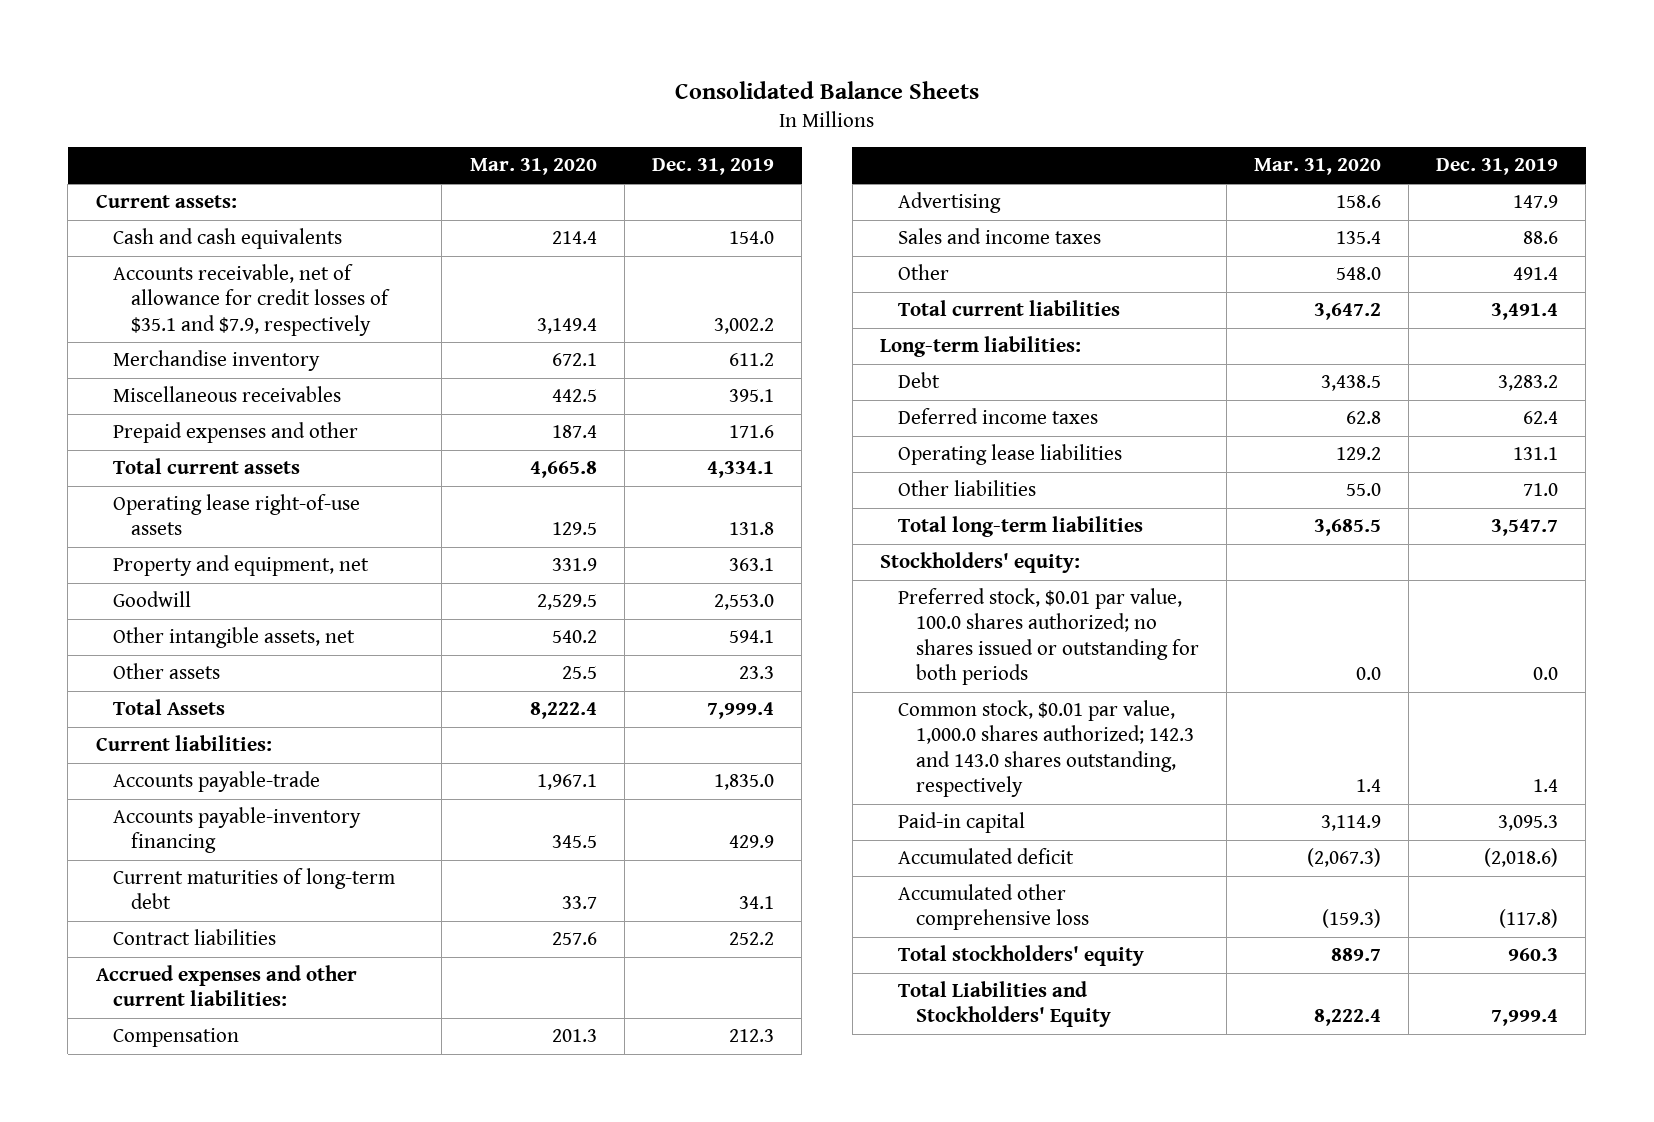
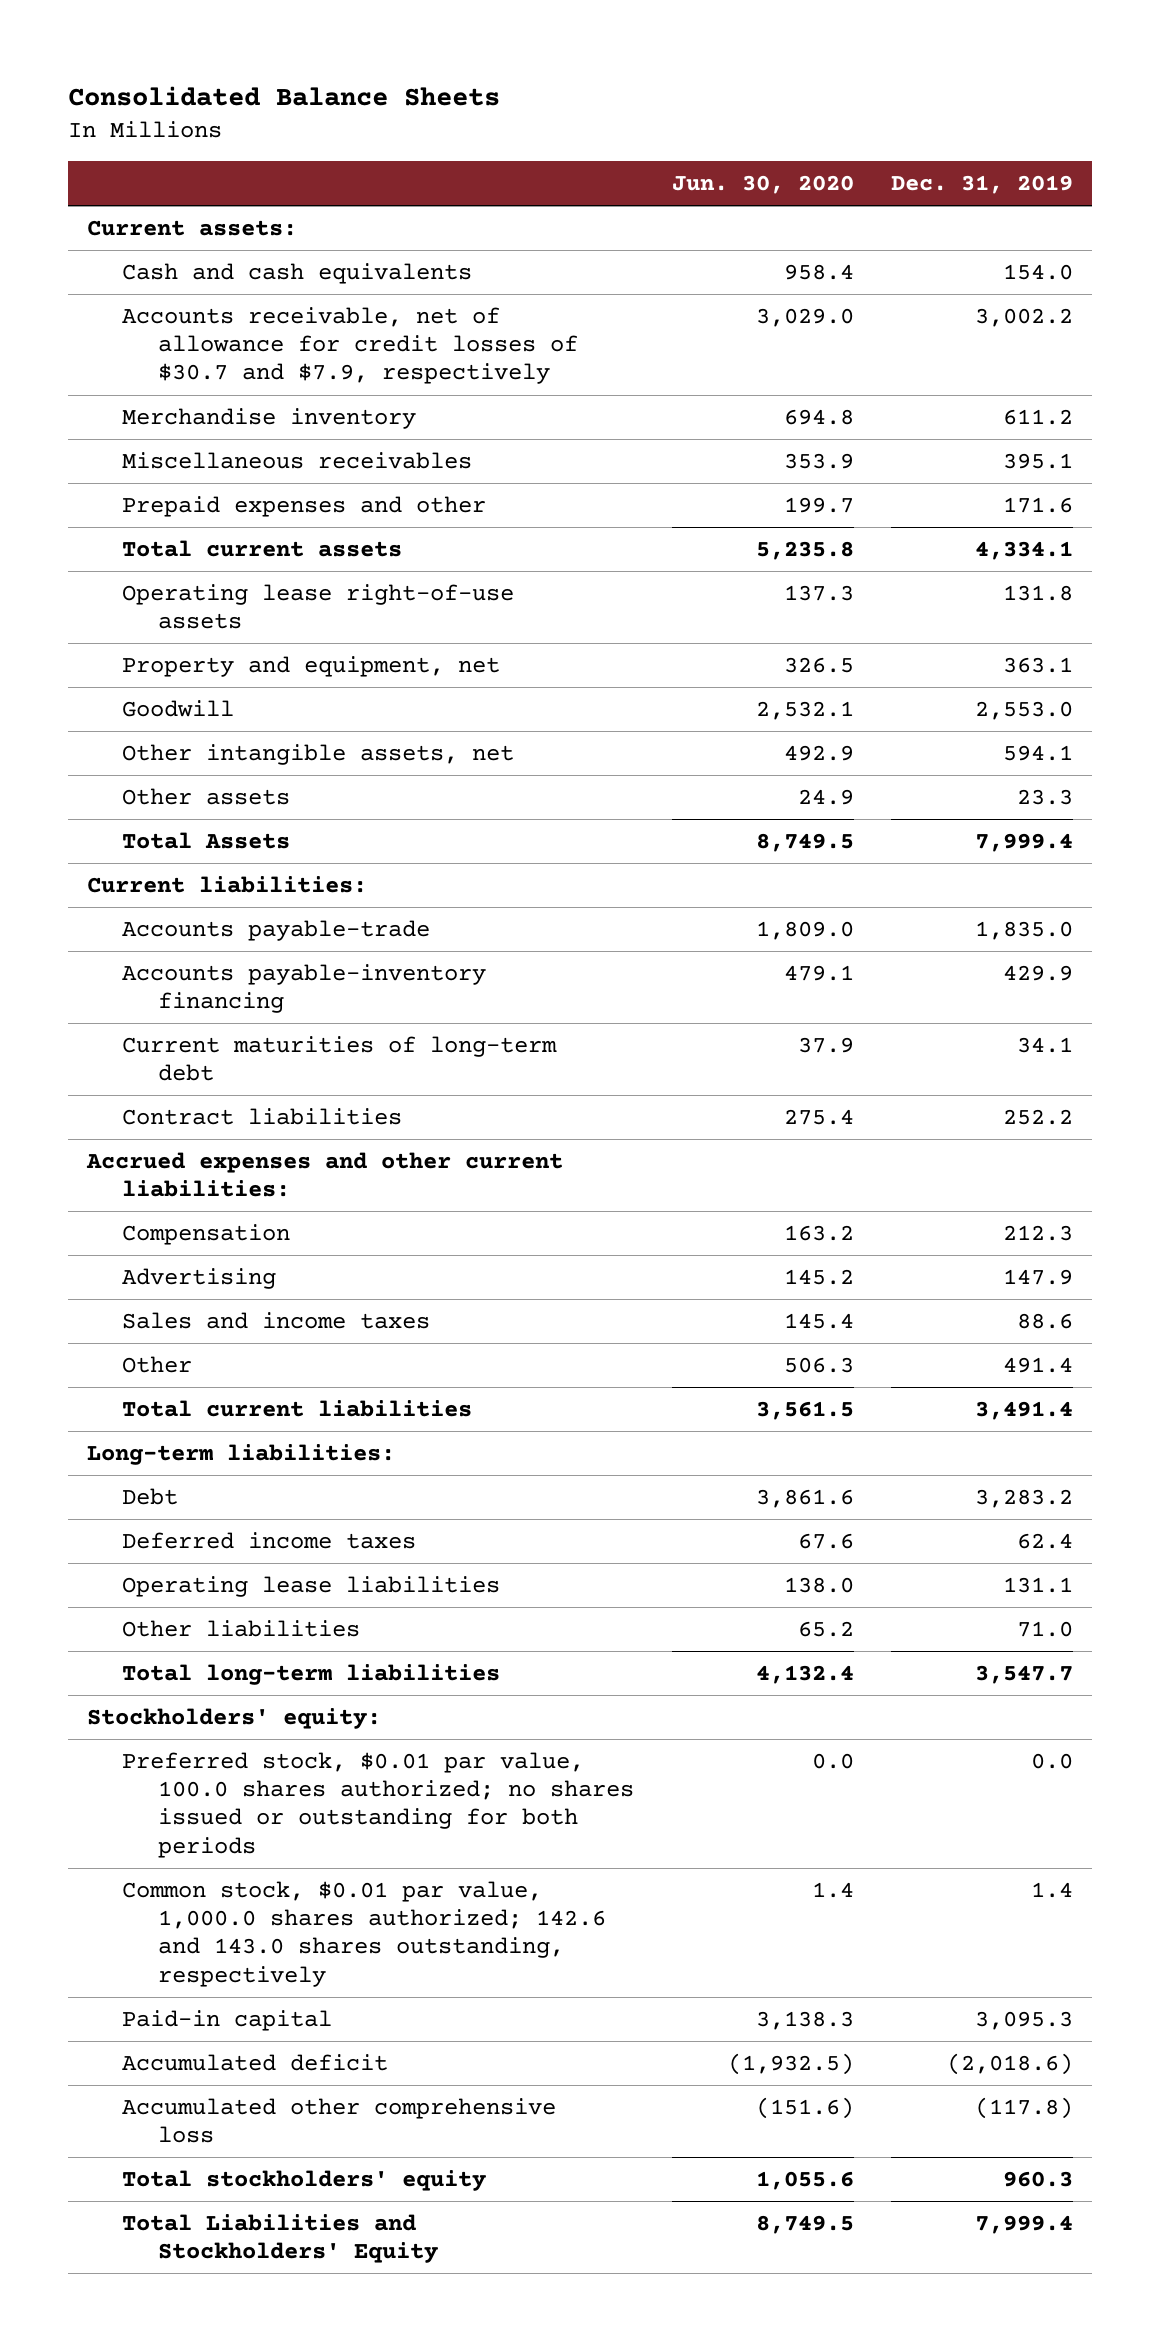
[469,158,597,176] Mar. 31, 2020 -> none
none -> [671,175,854,195] Jun. 30, 2020
[113,264,391,336] Accounts receivable, net of allowance for credit losses of $35.1 and $7.9, respectively -> [122,307,578,385] Accounts receivable, net of allowance for credit losses of $30.7 and $7.9, respectively
[897,700,1194,797] Common stock, $0.01 par value, 1,000.0 shares authorized; 142.3 and 143.0 shares outstanding, respectively -> [122,1881,606,1987] Common stock, $0.01 par value, 1,000.0 shares authorized; 142.6 and 143.0 shares outstanding, respectively

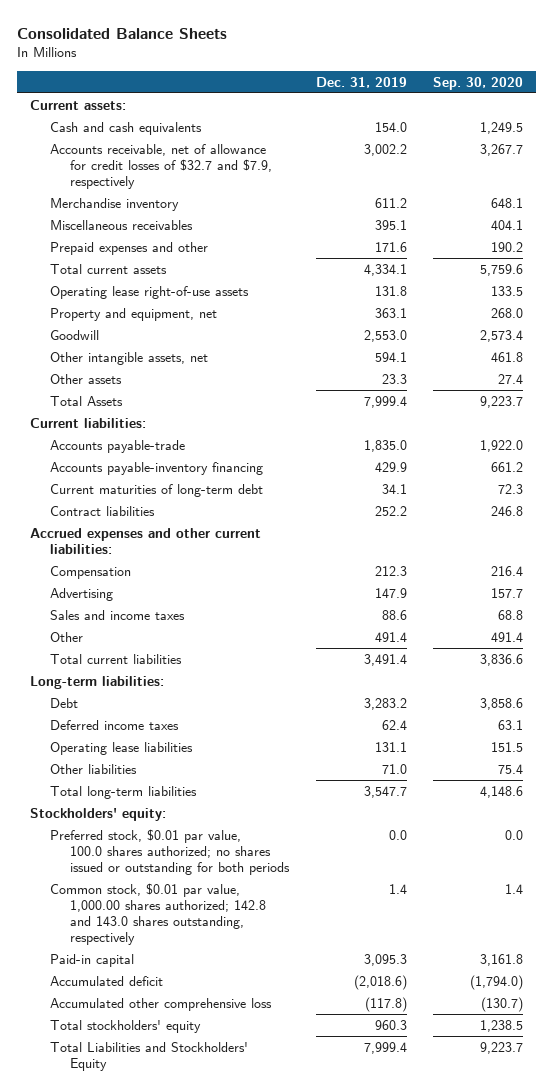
[671,175,854,195] Jun. 30, 2020 -> none
none -> [433,76,524,90] Sep. 30, 2020
[122,307,578,385] Accounts receivable, net of allowance for credit losses of $30.7 and $7.9, respectively -> [50,143,273,190] Accounts receivable, net of allowance for credit losses of $32.7 and $7.9, respectively
[122,1881,606,1987] Common stock, $0.01 par value, 1,000.0 shares authorized; 142.6 and 143.0 shares outstanding, respectively -> [50,882,267,946] Common stock, $0.01 par value, 1,000.00 shares authorized; 142.8 and 143.0 shares outstanding, respectively

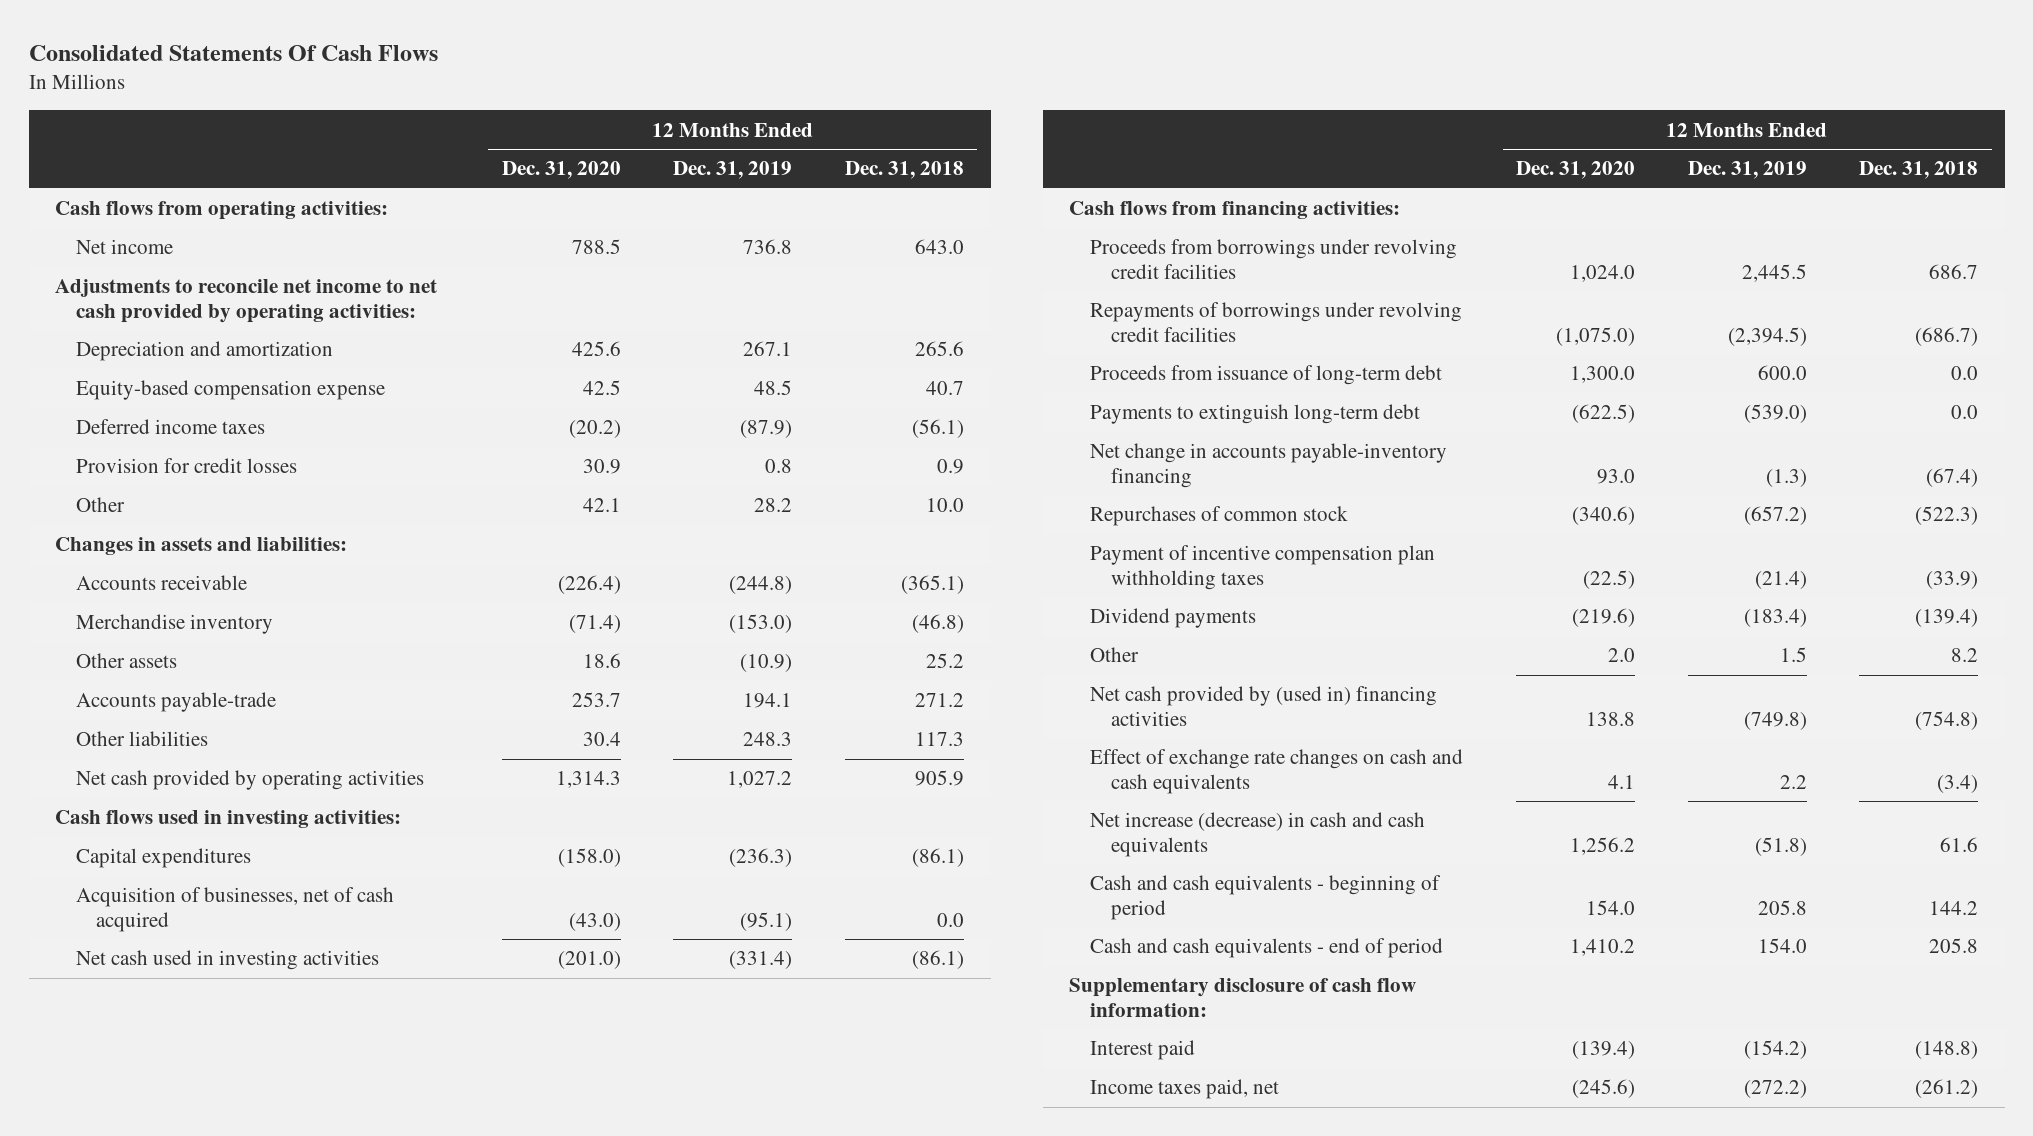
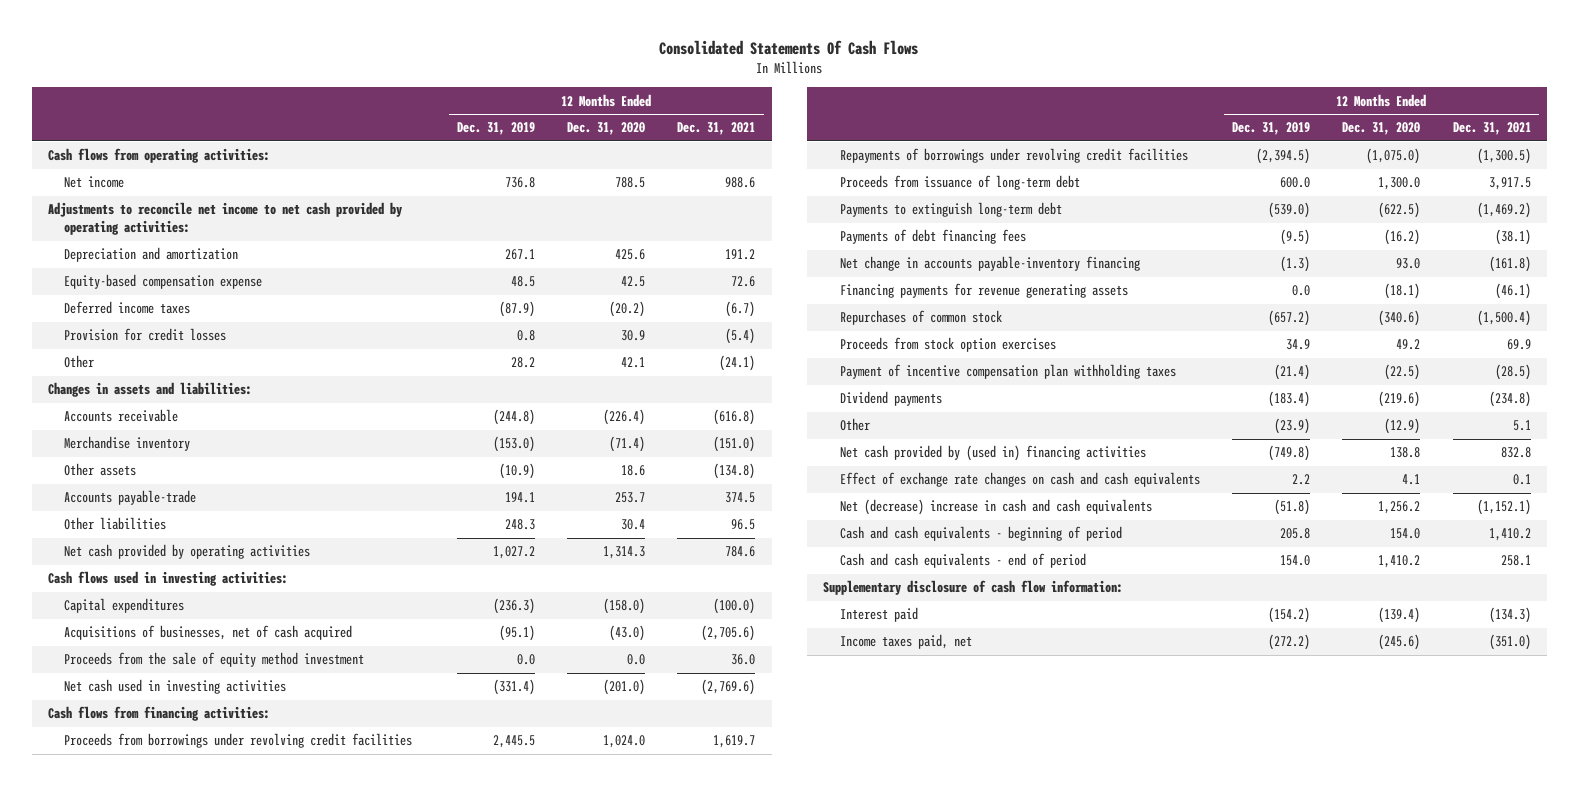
[845,161,965,180] Dec. 31, 2018 -> none
none -> [677,122,756,136] Dec. 31, 2021
[75,887,394,932] Acquisition of businesses, net of cash acquired -> [64,625,353,641] Acquisitions of businesses, net of cash acquired
none -> [64,652,365,668] Proceeds from the sale of equity method investment
none -> [839,229,1026,245] Payments of debt financing fees
none -> [839,283,1128,299] Financing payments for revenue generating assets
none -> [839,337,1056,353] Proceeds from stock option exercises
[1607,648,1635,663] 2.0 -> [1384,418,1421,435] (12.9)
[1779,647,1807,663] 1.5 -> [1274,418,1311,435] (23.9)
[1090,812,1426,857] Net increase (decrease) in cash and cash equivalents -> [839,499,1152,516] Net (decrease) increase in cash and cash equivalents

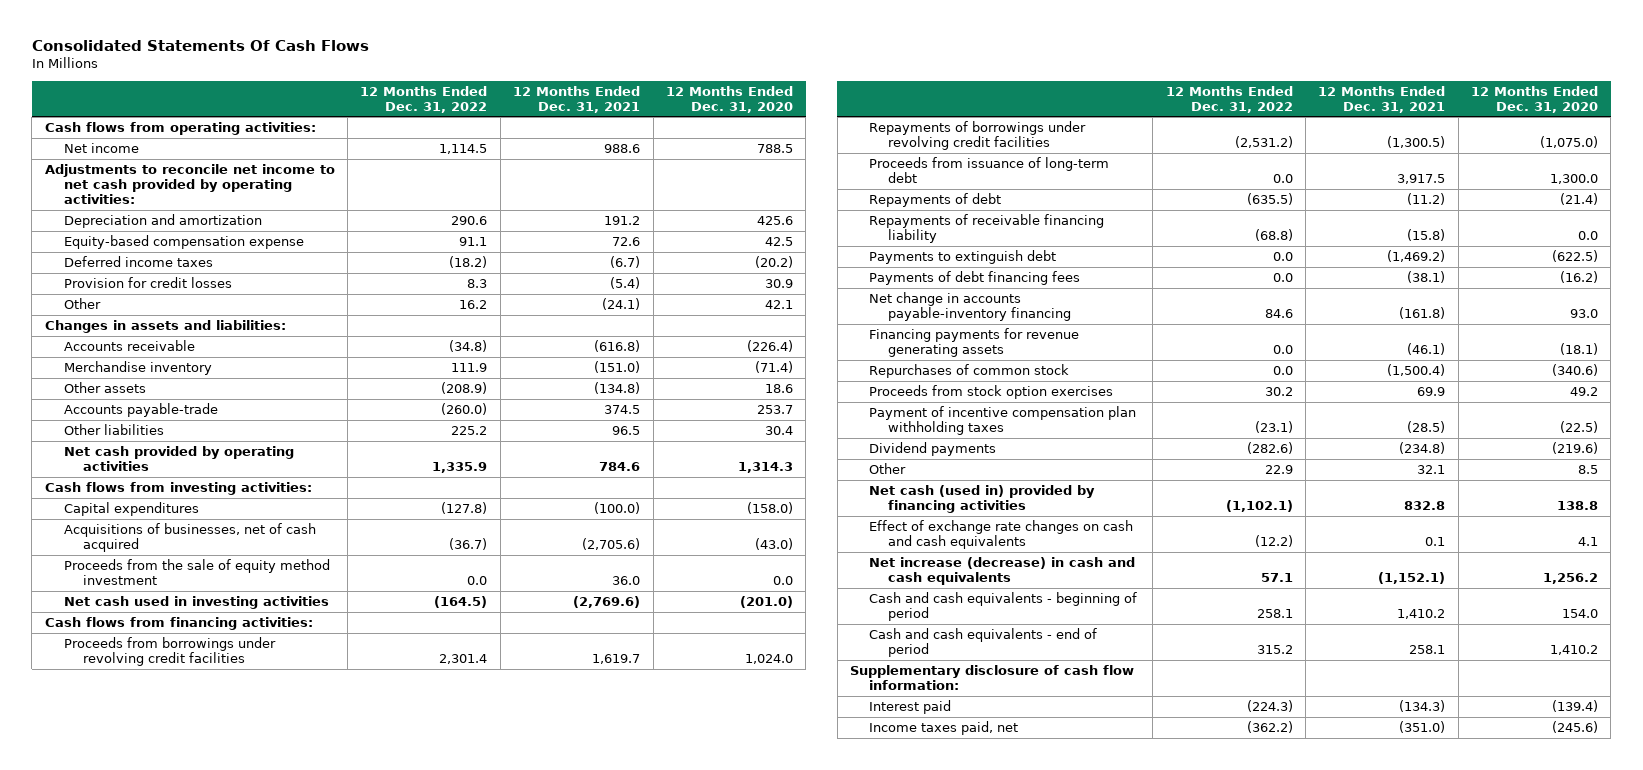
[456,122,535,136] Dec. 31, 2019 -> none
none -> [360,85,488,113] 12 Months Ended Dec. 31, 2022
[47,571,288,587] Cash flows used in investing activities: -> [44,482,312,496] Cash flows from investing activities:
none -> [868,193,1001,208] Repayments of debt
none -> [868,214,1104,243] Repayments of receivable financing liability
[839,202,1062,218] Payments to extinguish long-term debt -> [868,250,1056,265] Payments to extinguish debt
[1384,418,1421,435] (12.9) -> [1578,465,1599,475] 8.5
[1512,420,1531,432] 5.1 -> [1417,465,1446,475] 32.1
[839,445,1146,462] Net cash provided by (used in) financing activities -> [868,485,1095,513] Net cash (used in) provided by financing activities
[839,499,1152,516] Net (decrease) increase in cash and cash equivalents -> [868,557,1135,585] Net increase (decrease) in cash and cash equivalents

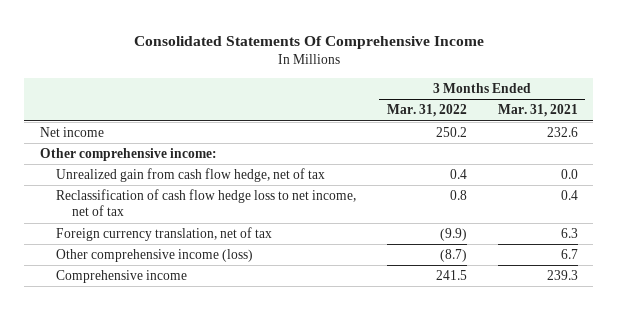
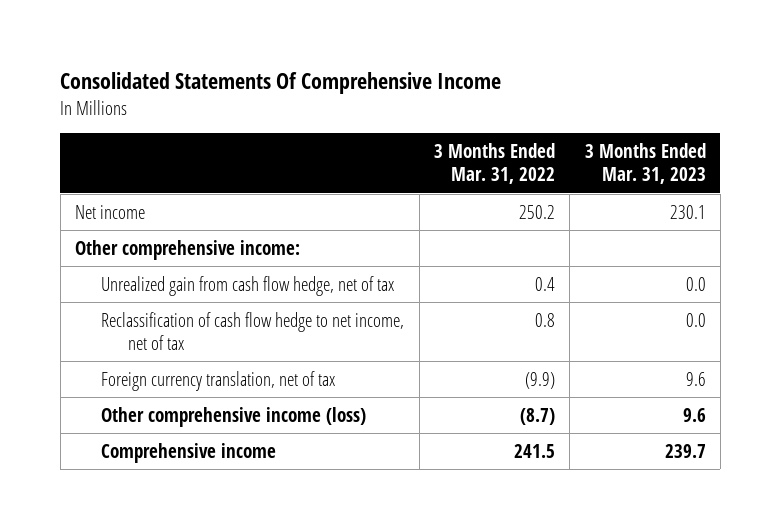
[497,104,578,118] Mar. 31, 2021 -> none
none -> [584,143,706,185] 3 Months Ended Mar. 31, 2023
[55,189,356,217] Reclassification of cash flow hedge loss to net income, net of tax -> [101,311,405,350] Reclassification of cash flow hedge to net income, net of tax

